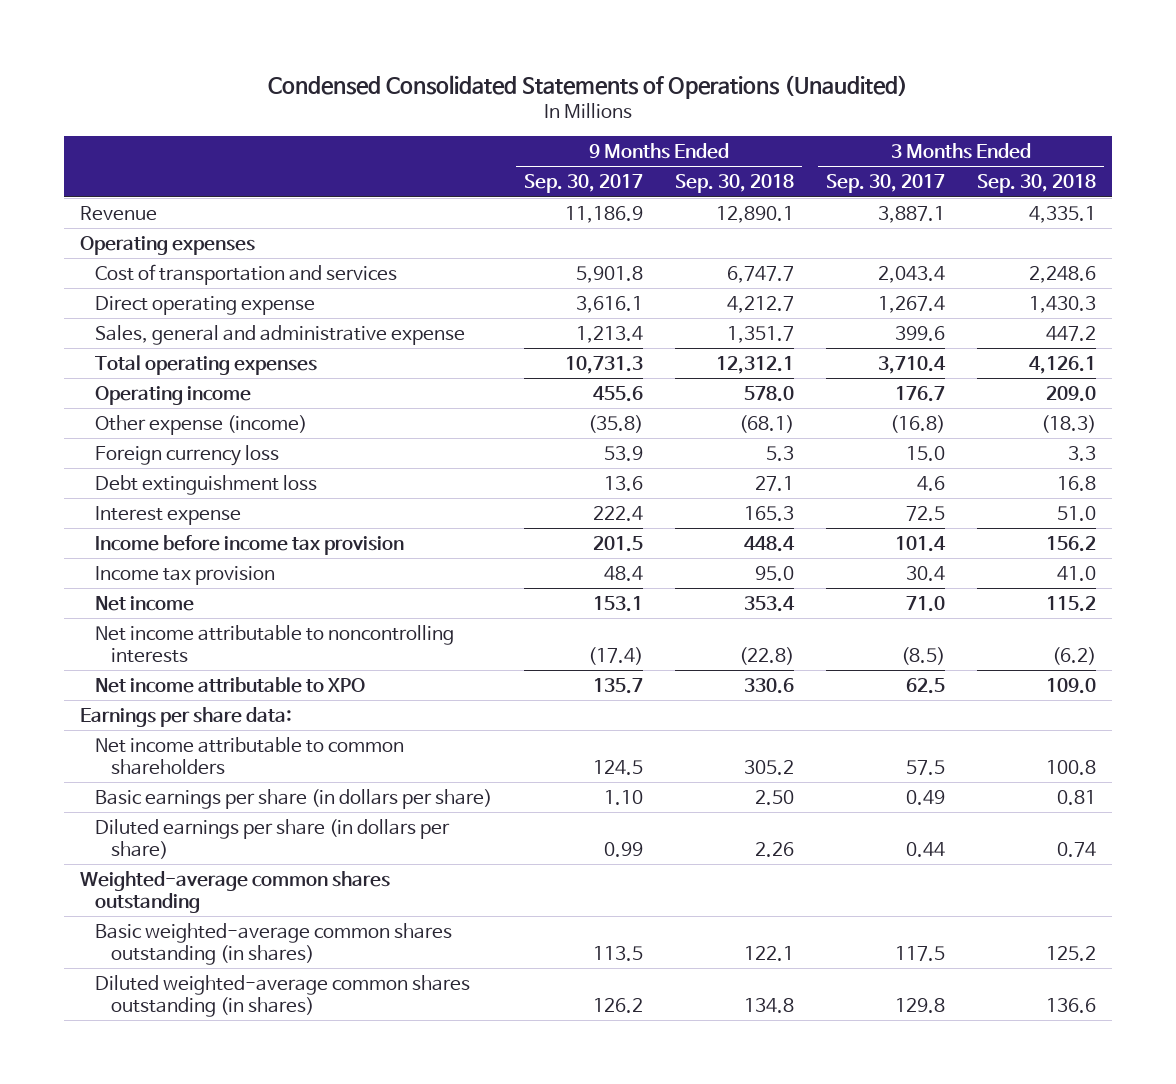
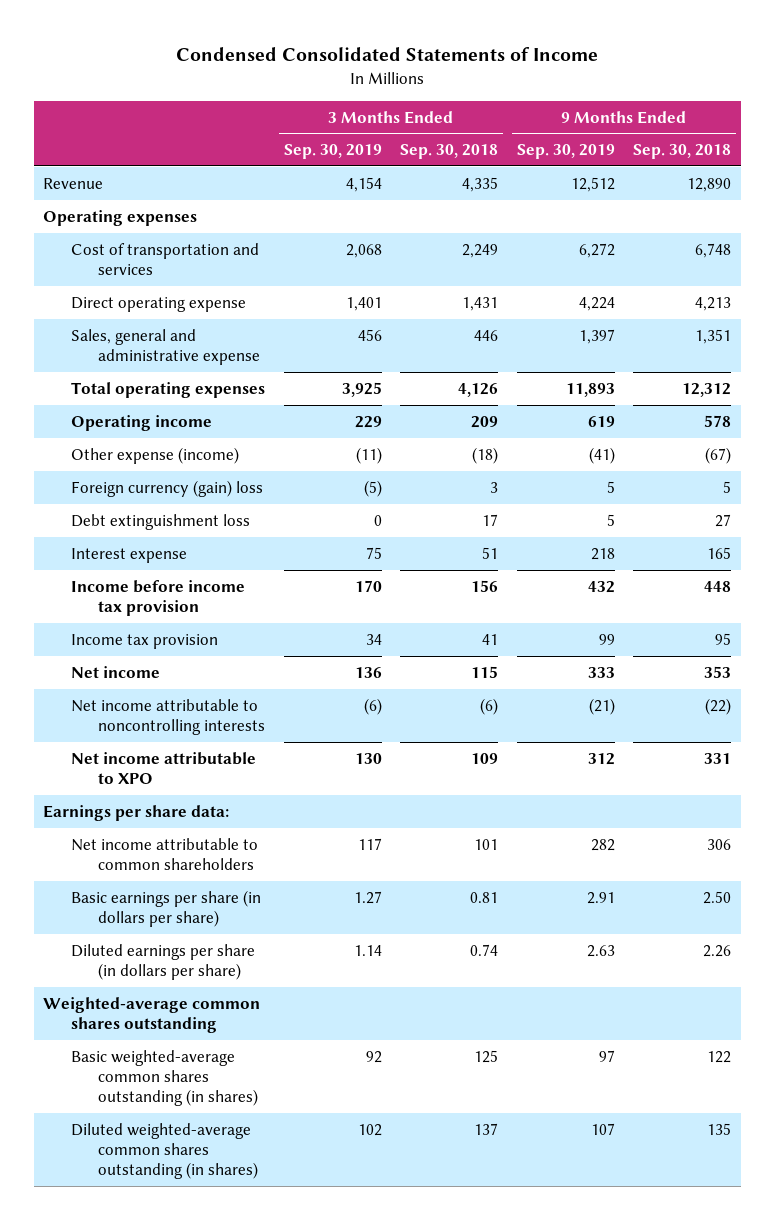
[267,74,908,99] Condensed Consolidated Statements of Operations (Unaudited) -> [176,46,599,61] Condensed Consolidated Statements of Income
[524,174,644,194] Sep. 30, 2017 -> none
[826,174,946,194] Sep. 30, 2017 -> none
none -> [283,144,382,160] Sep. 30, 2019
none -> [516,144,615,160] Sep. 30, 2019
[716,205,795,223] 12,890.1 -> [687,177,732,192] 12,890
[1029,205,1097,223] 4,335.1 -> [462,176,499,192] 4,335
[727,265,795,283] 6,747.7 -> [695,242,732,258] 6,748
[1029,265,1097,283] 2,248.6 -> [462,243,499,258] 2,249
[727,295,795,313] 4,212.7 -> [695,296,732,311] 4,213
[1029,295,1097,313] 1,430.3 -> [462,296,499,311] 1,431
[727,325,795,343] 1,351.7 -> [695,328,732,344] 1,351
[1046,325,1097,341] 447.2 -> [474,329,499,341] 446
[716,355,795,374] 12,312.1 -> [682,382,732,397] 12,312
[1029,355,1097,374] 4,126.1 -> [458,382,499,397] 4,126
[744,385,795,402] 578.0 -> [704,414,732,427] 578
[1046,385,1097,402] 209.0 -> [471,415,499,428] 209
[739,414,795,433] (68.1) -> [705,446,732,464] (67)
[1041,414,1097,433] (18.3) -> [472,446,499,464] (18)
[95,444,280,466] Foreign currency loss -> [70,479,263,497] Foreign currency (gain) loss
[766,445,795,461] 5.3 -> [723,480,732,493] 5
[1068,445,1097,461] 3.3 -> [490,481,499,493] 3
[755,475,795,491] 27.1 -> [715,513,732,527] 27
[1057,475,1097,491] 16.8 -> [482,513,499,526] 17
[744,505,795,521] 165.3 -> [707,546,732,559] 165
[1057,505,1097,521] 51.0 -> [482,546,499,559] 51
[744,535,796,552] 448.4 -> [704,580,732,592] 448
[1046,535,1097,552] 156.2 -> [471,579,499,592] 156
[755,565,795,581] 95.0 -> [715,632,732,645] 95
[1057,565,1097,581] 41.0 -> [482,633,499,645] 41
[744,595,796,612] 353.4 -> [704,665,732,678] 353
[1046,595,1097,612] 115.2 -> [471,665,499,678] 115
[739,646,795,665] (22.8) -> [705,697,732,715] (22)
[1052,646,1097,665] (6.2) -> [480,697,499,715] (6)
[744,677,795,694] 330.6 -> [704,752,732,764] 331
[1046,677,1097,694] 109.0 -> [471,752,499,764] 109
[744,759,795,775] 305.2 -> [707,838,732,850] 306
[1046,759,1097,775] 100.8 -> [474,838,499,850] 101
[744,945,795,961] 122.1 -> [707,1050,732,1063] 122
[1046,945,1097,961] 125.2 -> [474,1049,499,1063] 125
[744,997,795,1013] 134.8 -> [707,1122,732,1135] 135
[1046,997,1097,1013] 136.6 -> [474,1122,499,1135] 137

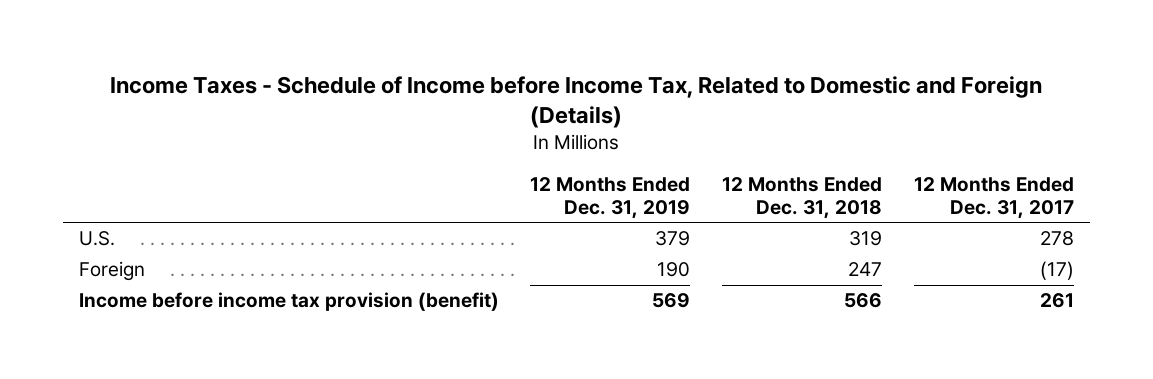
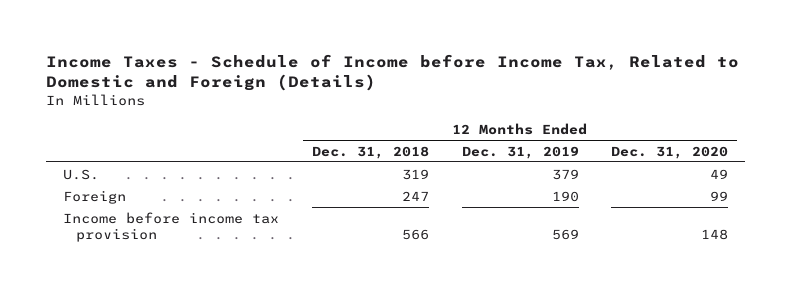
[914,177,1075,219] 12 Months Ended Dec. 31, 2017 -> none
none -> [611,145,729,159] Dec. 31, 2020
[78,292,499,312] Income before income tax provision (benefit) -> [62,211,279,242] Income before income tax provision

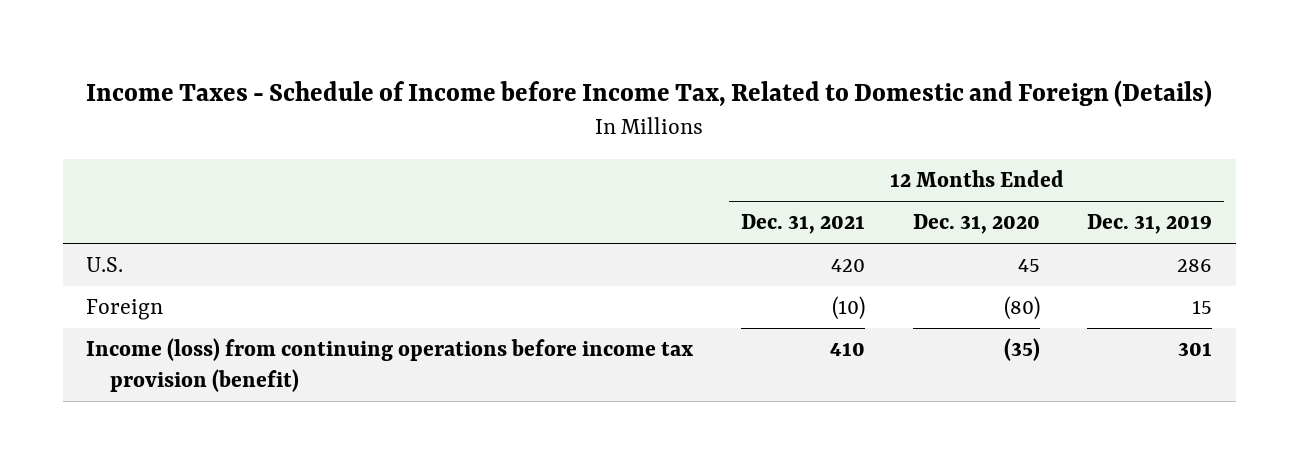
[311,145,429,159] Dec. 31, 2018 -> none
none -> [741,214,866,235] Dec. 31, 2021
[62,211,279,242] Income before income tax provision -> none
[551,168,579,180] 379 -> [1177,259,1213,273] 286
[710,168,729,179] 49 -> [1017,259,1040,273] 45
[551,190,579,202] 190 -> [1192,300,1213,315] 15
[710,190,729,201] 99 -> [1003,296,1040,321] (80)
none -> [86,338,694,393] Income (loss) from continuing operations before income tax provision (benefit)

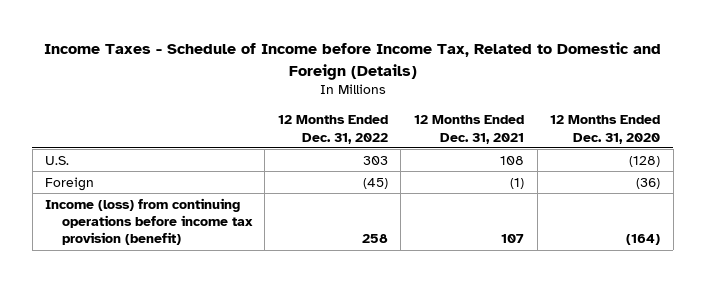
[1087,214,1213,235] Dec. 31, 2019 -> none
none -> [277,115,388,144] 12 Months Ended Dec. 31, 2022
[831,259,866,273] 420 -> [500,155,525,165] 108
[1017,259,1040,273] 45 -> [629,155,661,167] (128)
[832,296,866,321] (10) -> [510,177,525,189] (1)
[1003,296,1040,321] (80) -> [636,177,661,189] (36)
[830,342,866,357] 410 -> [501,234,525,244] 107
[1003,338,1040,362] (35) -> [626,234,661,246] (164)

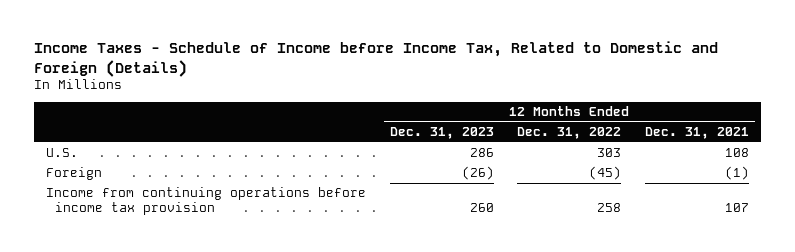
[550,115,661,144] 12 Months Ended Dec. 31, 2020 -> none
none -> [389,127,494,140] Dec. 31, 2023
[45,197,253,246] Income (loss) from continuing operations before income tax provision (benefit) -> [45,187,366,216] Income from continuing operations before income tax provision

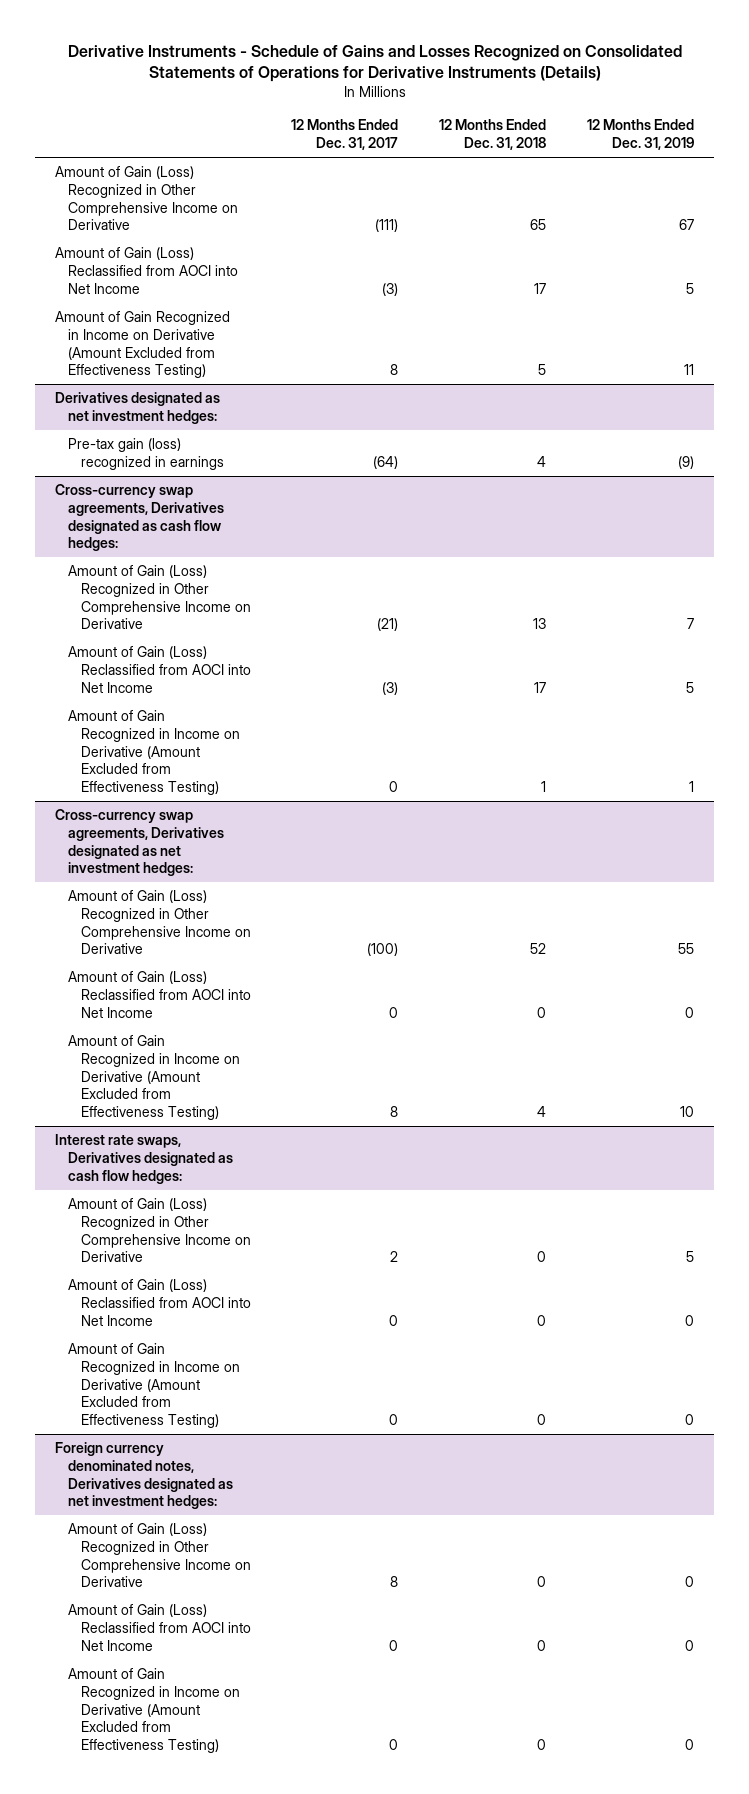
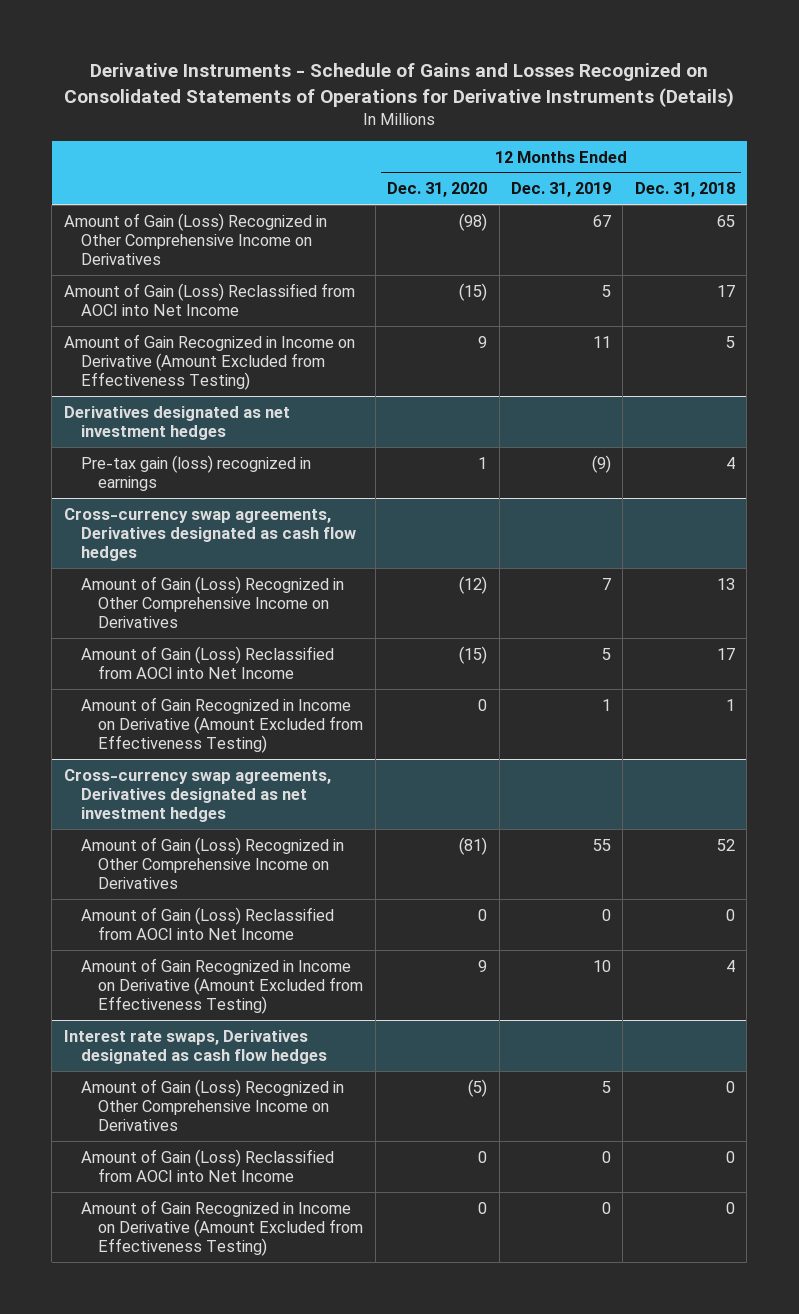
[291,119,399,151] 12 Months Ended Dec. 31, 2017 -> none
none -> [387,182,488,198] Dec. 31, 2020
[55,166,239,231] Amount of Gain (Loss) Recognized in Other Comprehensive Income on Derivative -> [63,212,327,266] Amount of Gain (Loss) Recognized in Other Comprehensive Income on Derivatives
[55,392,221,424] Derivatives designated as net investment hedges: -> [63,405,290,441] Derivatives designated as net investment hedges
[55,484,225,552] Cross-currency swap agreements, Derivatives designated as cash flow hedges: -> [63,507,356,562] Cross-currency swap agreements, Derivatives designated as cash flow hedges
[68,565,251,630] Amount of Gain (Loss) Recognized in Other Comprehensive Income on Derivative -> [80,575,344,629] Amount of Gain (Loss) Recognized in Other Comprehensive Income on Derivatives
[55,809,225,877] Cross-currency swap agreements, Derivatives designated as net investment hedges: -> [63,768,331,823] Cross-currency swap agreements, Derivatives designated as net investment hedges
[68,890,251,955] Amount of Gain (Loss) Recognized in Other Comprehensive Income on Derivative -> [80,836,344,890] Amount of Gain (Loss) Recognized in Other Comprehensive Income on Derivatives
[68,1279,251,1326] Amount of Gain (Loss) Reclassified from AOCI into Net Income -> none
[68,1343,240,1428] Amount of Gain Recognized in Income on Derivative (Amount Excluded from Effectiveness Testing) -> none
[55,1442,234,1510] Foreign currency denominated notes, Derivatives designated as net investment hedges: -> none
[68,1523,251,1588] Amount of Gain (Loss) Recognized in Other Comprehensive Income on Derivative -> none
[55,1134,234,1184] Interest rate swaps, Derivatives designated as cash flow hedges: -> [63,1029,327,1065] Interest rate swaps, Derivatives designated as cash flow hedges
[68,1198,251,1263] Amount of Gain (Loss) Recognized in Other Comprehensive Income on Derivative -> [80,1078,344,1132] Amount of Gain (Loss) Recognized in Other Comprehensive Income on Derivatives

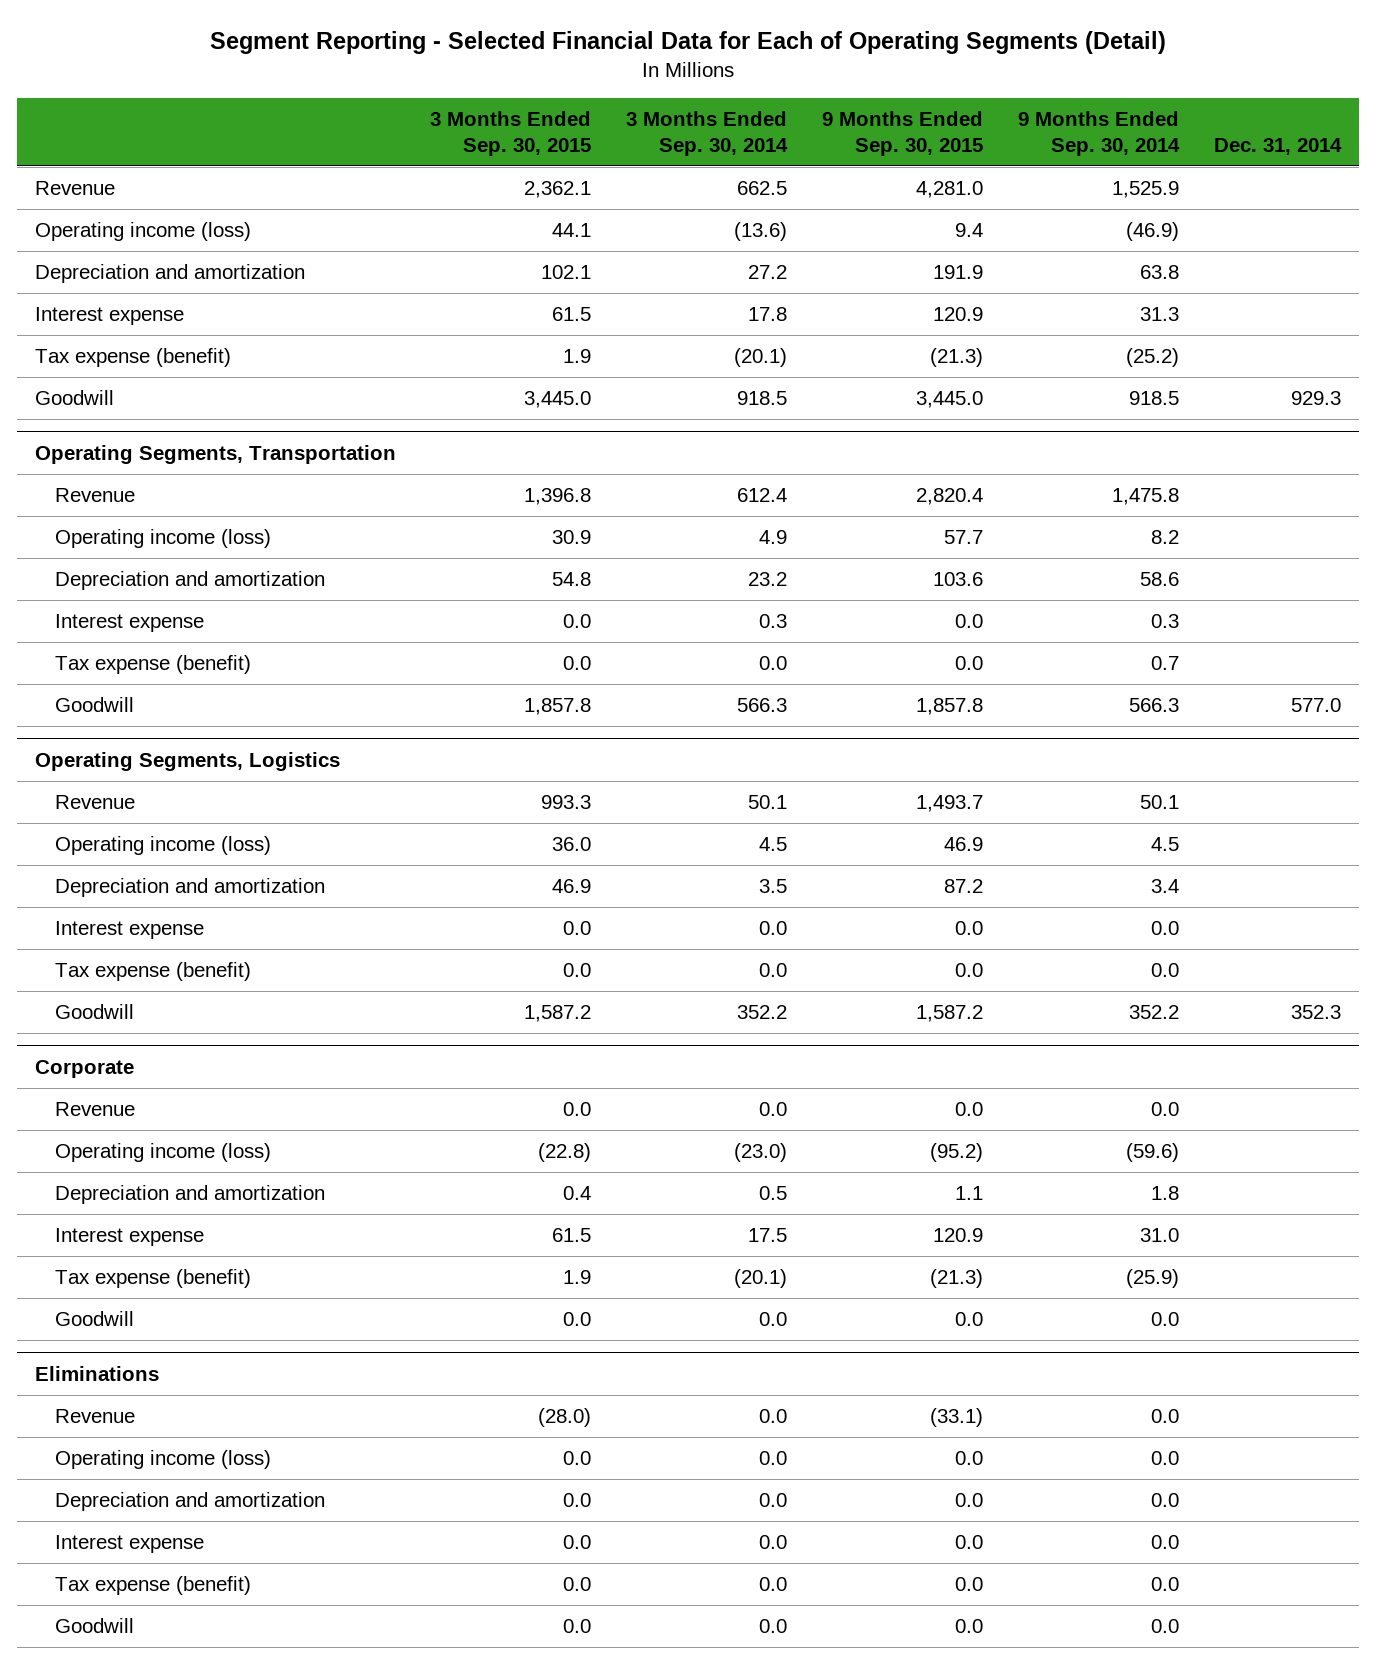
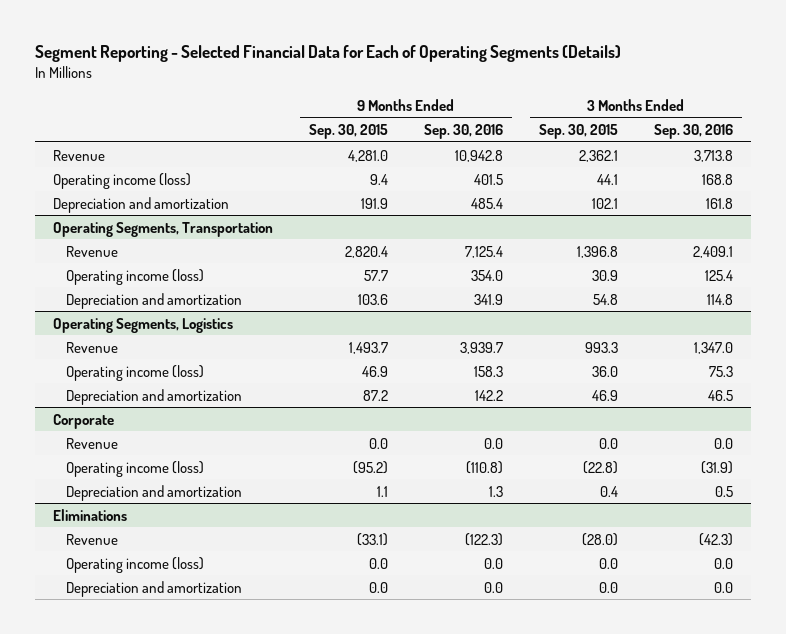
[209,31,1166,55] Segment Reporting - Selected Financial Data for Each of Operating Segments (Detail) -> [35,45,622,63] Segment Reporting - Selected Financial Data for Each of Operating Segments (Details)
[626,110,789,156] 3 Months Ended Sep. 30, 2014 -> none
[1018,110,1181,156] 9 Months Ended Sep. 30, 2014 -> none
[1214,137,1343,155] Dec. 31, 2014 -> none
none -> [423,124,503,140] Sep. 30, 2016
none -> [653,124,733,140] Sep. 30, 2016
[34,307,184,326] Interest expense -> none
[34,348,231,368] Tax expense (benefit) -> none
[34,390,114,406] Goodwill -> none
[54,614,204,633] Interest expense -> none
[54,655,251,675] Tax expense (benefit) -> none
[54,697,134,713] Goodwill -> none
[54,921,204,940] Interest expense -> none
[54,962,251,982] Tax expense (benefit) -> none
[54,1004,134,1020] Goodwill -> none
[54,1228,204,1247] Interest expense -> none
[54,1269,251,1289] Tax expense (benefit) -> none
[54,1311,134,1327] Goodwill -> none
[54,1535,204,1554] Interest expense -> none
[54,1576,251,1596] Tax expense (benefit) -> none
[54,1618,134,1634] Goodwill -> none

